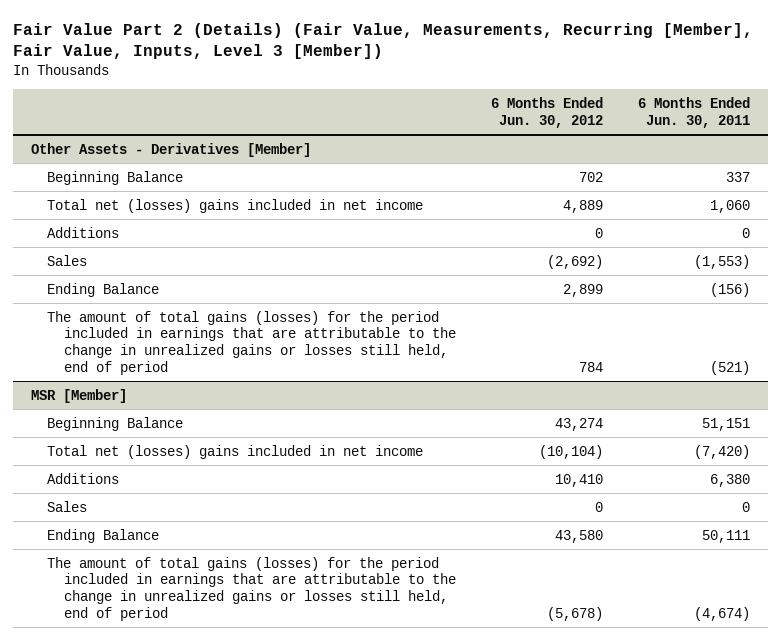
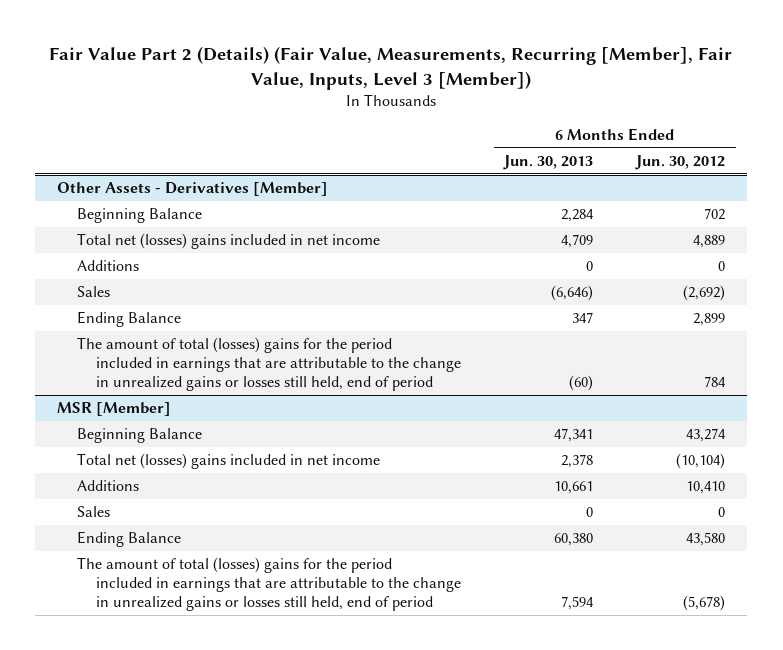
[638,96,751,128] 6 Months Ended Jun. 30, 2011 -> none
none -> [503,155,594,171] Jun. 30, 2013
[47,310,456,376] The amount of total gains (losses) for the period included in earnings that are attributable to the change in unrealized gains or losses still held, end of period -> [76,337,462,392] The amount of total (losses) gains for the period included in earnings that are attributable to the change in unrealized gains or losses still held, end of period
[47,556,456,622] The amount of total gains (losses) for the period included in earnings that are attributable to the change in unrealized gains or losses still held, end of period -> [76,557,462,612] The amount of total (losses) gains for the period included in earnings that are attributable to the change in unrealized gains or losses still held, end of period

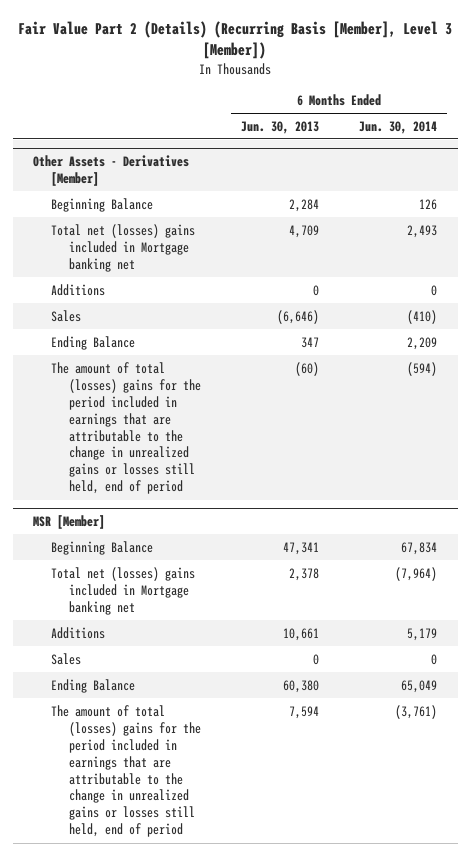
[49,46,733,90] Fair Value Part 2 (Details) (Fair Value, Measurements, Recurring [Member], Fair Value, Inputs, Level 3 [Member]) -> [18,21,453,60] Fair Value Part 2 (Details) (Recurring Basis [Member], Level 3 [Member])
[635,155,726,171] Jun. 30, 2012 -> none
none -> [359,120,438,134] Jun. 30, 2014
[76,233,380,250] Total net (losses) gains included in net income -> [51,223,196,272] Total net (losses) gains included in Mortgage banking net
[76,453,380,470] Total net (losses) gains included in net income -> [51,566,196,615] Total net (losses) gains included in Mortgage banking net

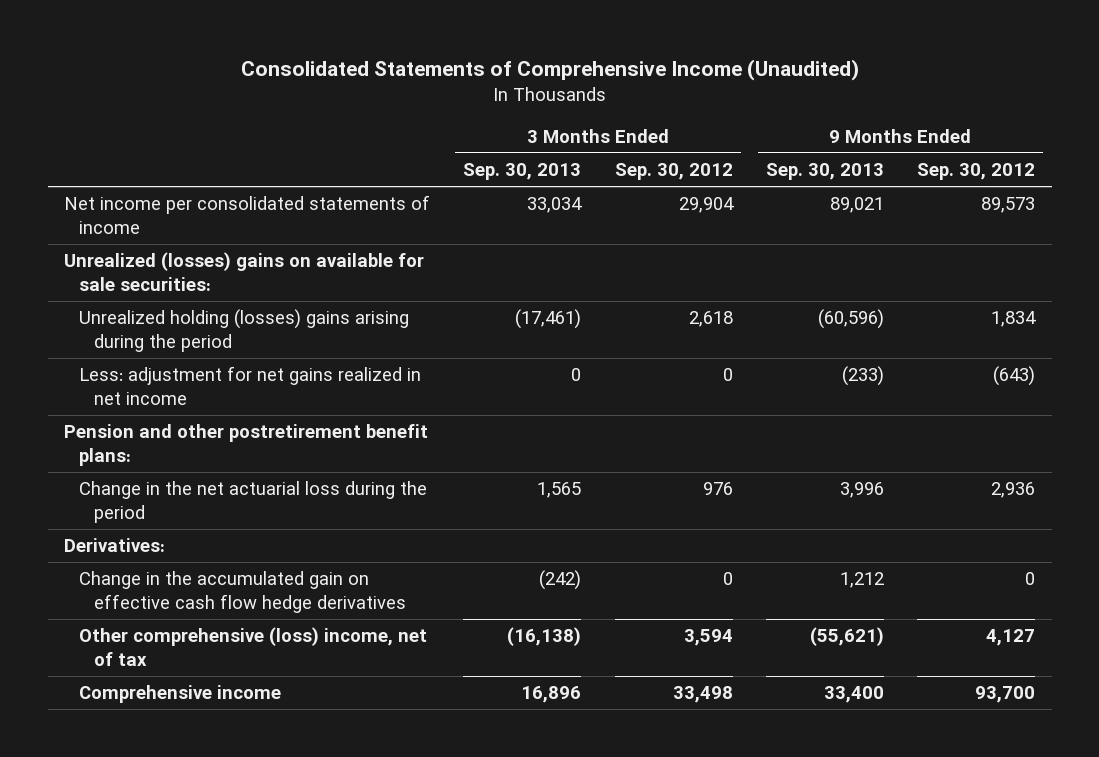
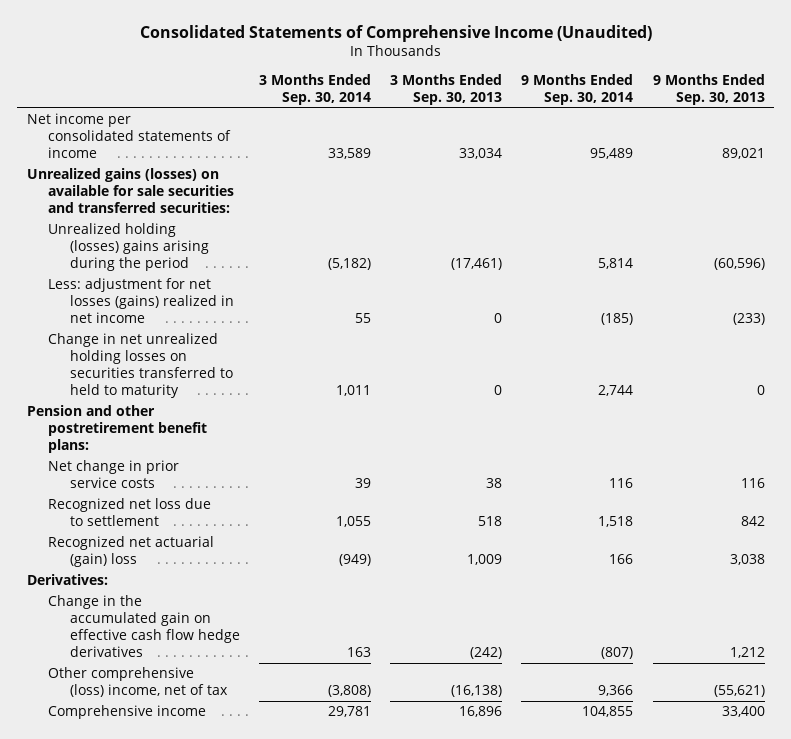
[614,162,733,180] Sep. 30, 2012 -> none
[916,162,1035,180] Sep. 30, 2012 -> none
none -> [258,74,371,106] 3 Months Ended Sep. 30, 2014
none -> [521,74,634,106] 9 Months Ended Sep. 30, 2014
[64,252,425,291] Unrealized (losses) gains on available for sale securities: -> [26,168,235,214] Unrealized gains (losses) on available for sale securities and transferred securities:
[79,366,422,405] Less: adjustment for net gains realized in net income -> [48,278,234,324] Less: adjustment for net losses (gains) realized in net income
none -> [48,333,233,399] Change in net unrealized holding losses on securities transferred to held to maturity
none -> [48,460,180,489] Net change in prior service costs
none -> [48,498,212,527] Recognized net loss due to settlement
[79,481,428,523] Change in the net actuarial loss during the period -> [48,536,215,568] Recognized net actuarial (gain) loss
[537,482,582,499] 1,565 -> [467,554,503,566] 1,009
[839,482,884,499] 3,996 -> [729,554,765,566] 3,038

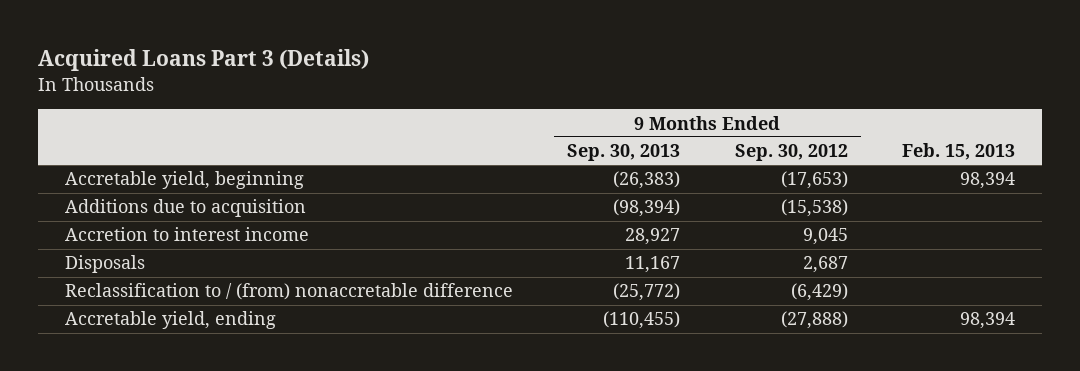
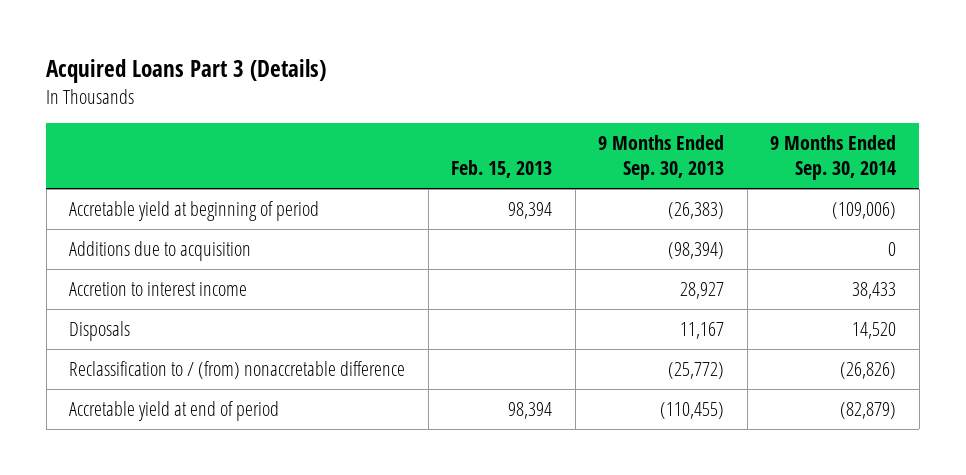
[734,144,848,162] Sep. 30, 2012 -> none
none -> [770,135,897,181] 9 Months Ended Sep. 30, 2014
[65,171,305,190] Accretable yield, beginning -> [69,200,320,221] Accretable yield at beginning of period
[65,311,277,330] Accretable yield, ending -> [69,400,280,421] Accretable yield at end of period

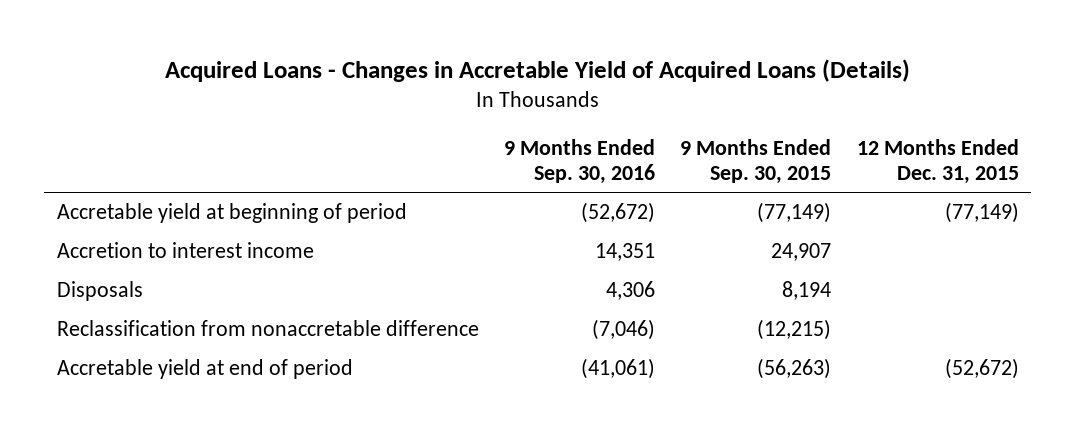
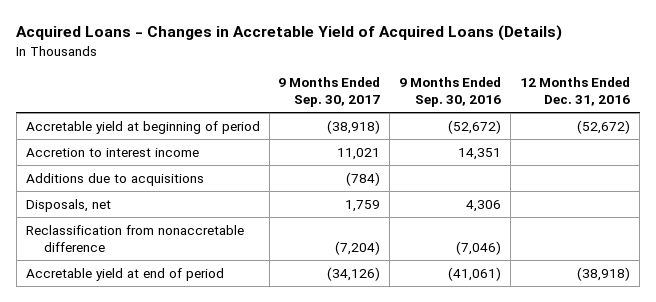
[680,138,832,185] 9 Months Ended Sep. 30, 2015 -> none
[856,138,1019,185] 12 Months Ended Dec. 31, 2015 -> none
none -> [278,77,381,108] 9 Months Ended Sep. 30, 2017
none -> [520,77,631,107] 12 Months Ended Dec. 31, 2016
none -> [25,172,204,186] Additions due to acquisitions
[56,281,143,302] Disposals -> [25,198,111,212] Disposals, net

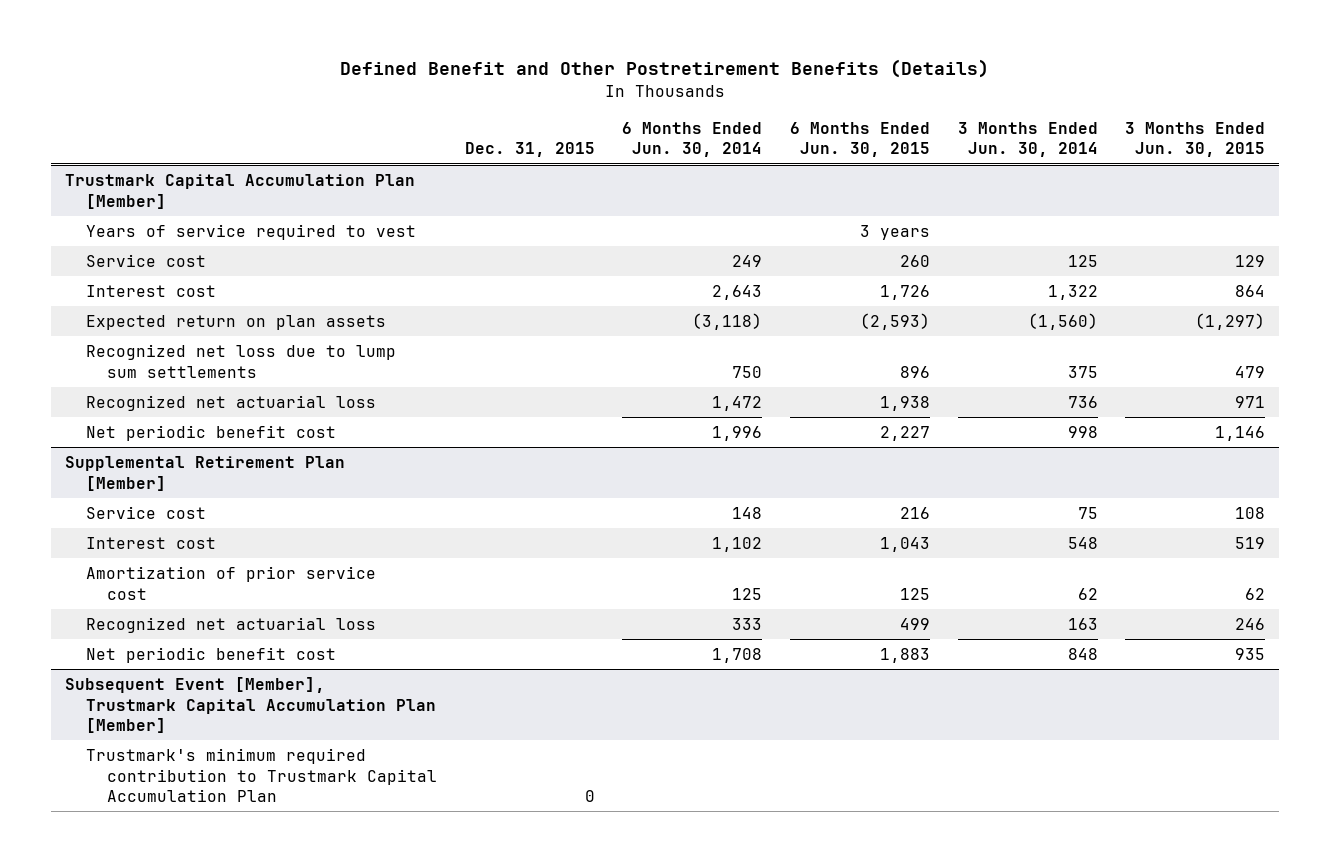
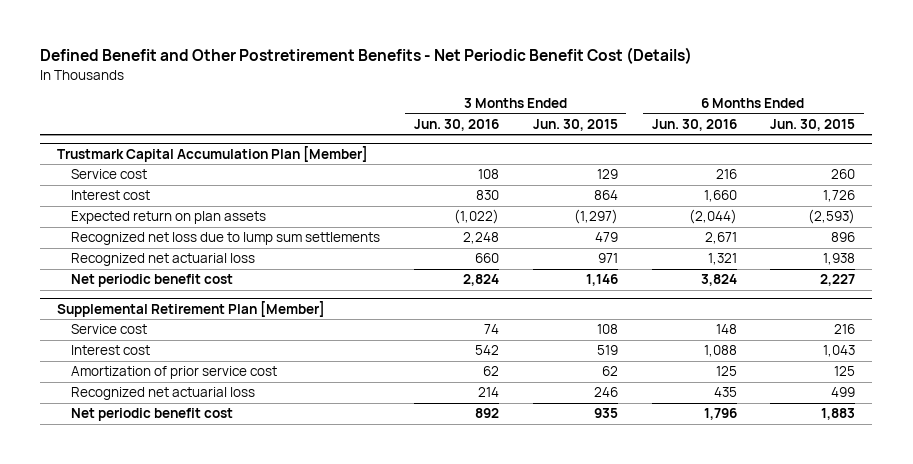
[340,59,990,79] Defined Benefit and Other Postretirement Benefits (Details) -> [40,47,693,65] Defined Benefit and Other Postretirement Benefits - Net Periodic Benefit Cost (Details)
[464,142,595,158] Dec. 31, 2015 -> none
[622,121,763,158] 6 Months Ended Jun. 30, 2014 -> none
[957,121,1098,158] 3 Months Ended Jun. 30, 2014 -> none
none -> [413,118,499,131] Jun. 30, 2016
none -> [651,118,737,131] Jun. 30, 2016
[85,224,416,241] Years of service required to vest -> none
[64,677,436,734] Subsequent Event [Member], Trustmark Capital Accumulation Plan [Member] -> none
[85,748,438,803] Trustmark's minimum required contribution to Trustmark Capital Accumulation Plan -> none

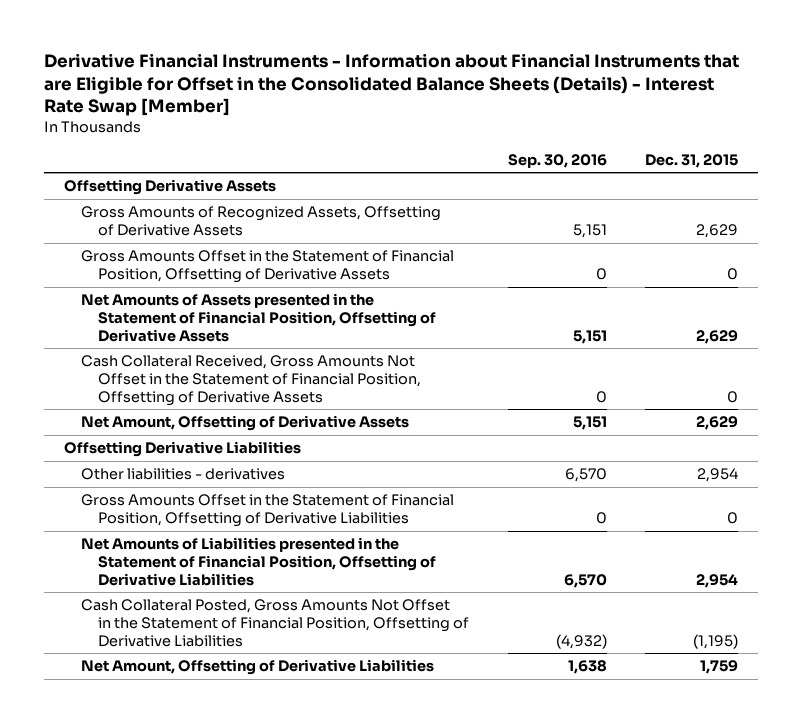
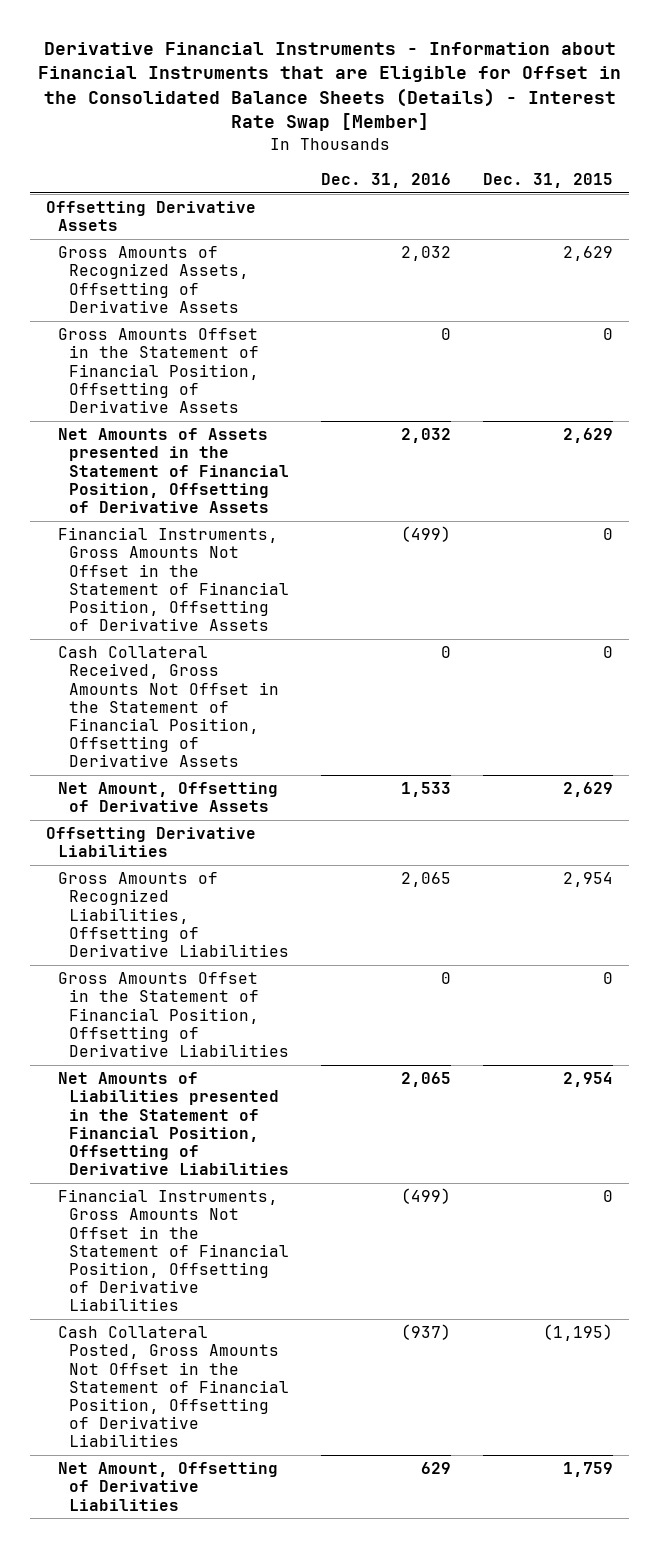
[507,153,607,168] Sep. 30, 2016 -> none
none -> [320,172,451,188] Dec. 31, 2016
none -> [57,527,289,632] Financial Instruments, Gross Amounts Not Offset in the Statement of Financial Position, Offsetting of Derivative Assets
[80,468,285,481] Other liabilities - derivatives -> [57,872,289,958] Gross Amounts of Recognized Liabilities, Offsetting of Derivative Liabilities
none -> [57,1189,289,1312] Financial Instruments, Gross Amounts Not Offset in the Statement of Financial Position, Offsetting of Derivative Liabilities

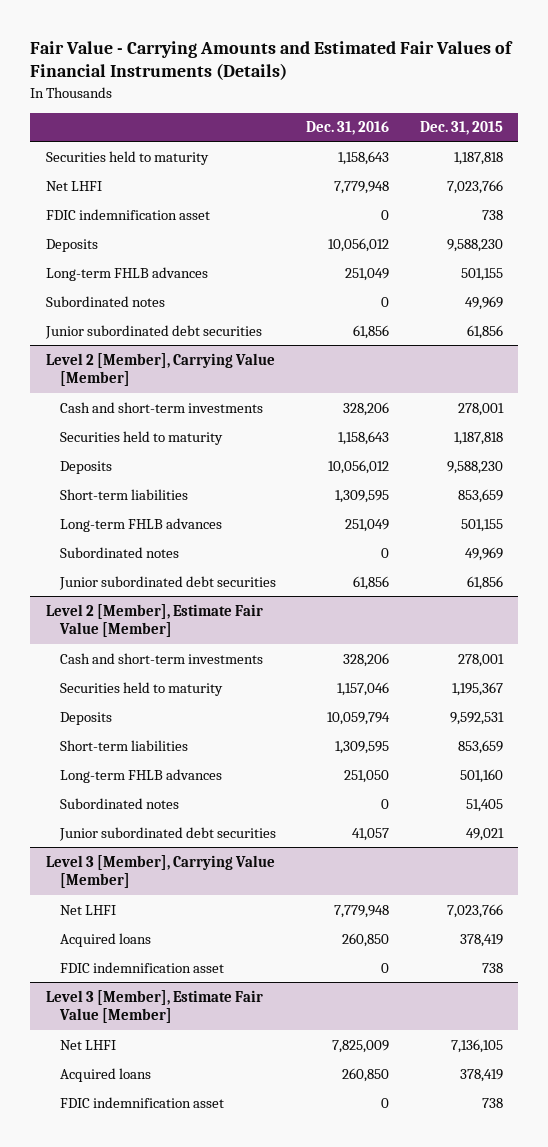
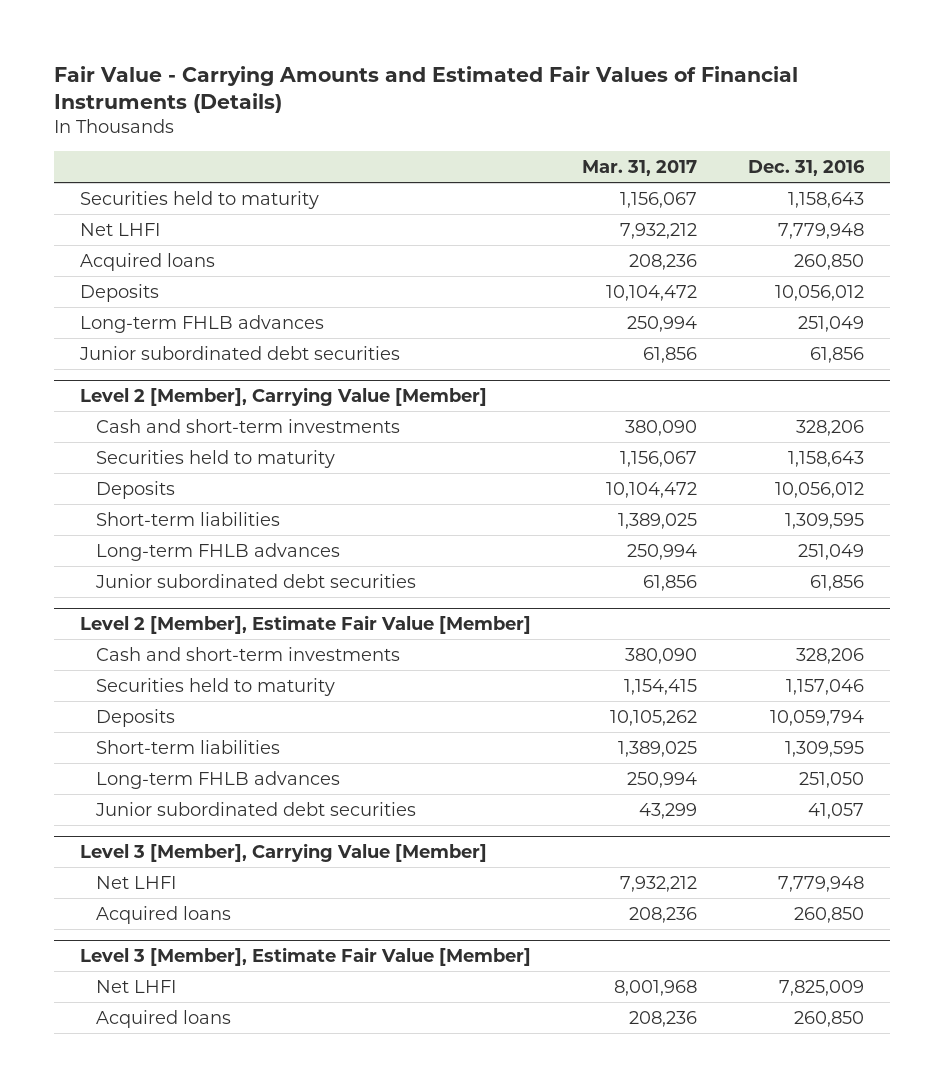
[419,121,503,136] Dec. 31, 2015 -> none
none -> [582,159,698,176] Mar. 31, 2017
[45,208,210,220] FDIC indemnification asset -> none
none -> [79,252,215,271] Acquired loans
[45,295,165,307] Subordinated notes -> none
[59,546,179,558] Subordinated notes -> none
[59,797,179,809] Subordinated notes -> none
[59,961,224,973] FDIC indemnification asset -> none
[59,1096,224,1108] FDIC indemnification asset -> none

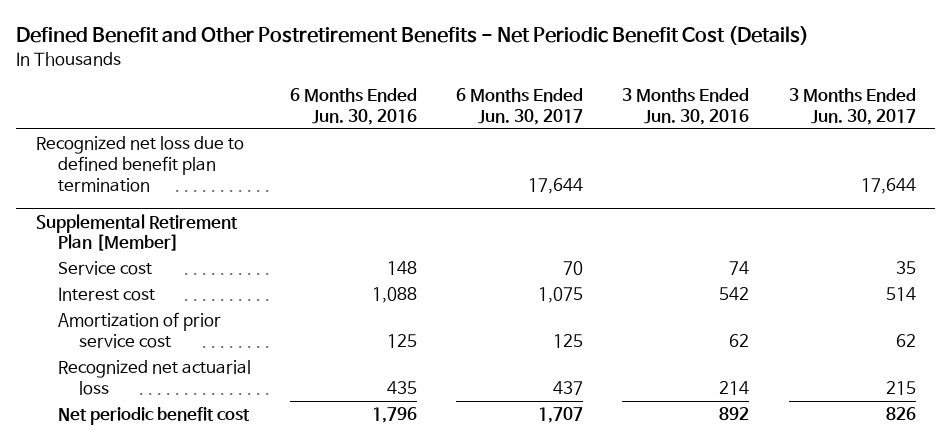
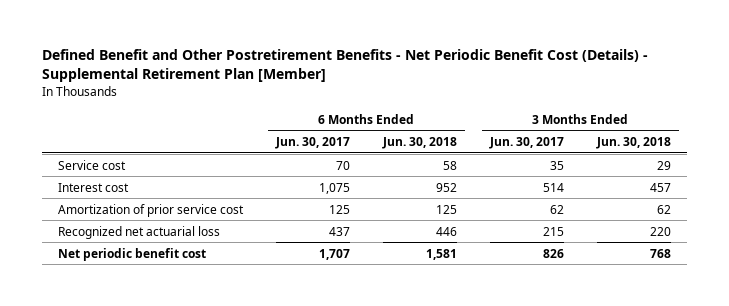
[16,26,810,46] Defined Benefit and Other Postretirement Benefits - Net Periodic Benefit Cost (Details) -> [41,49,648,83] Defined Benefit and Other Postretirement Benefits - Net Periodic Benefit Cost (Details) - Supplemental Retirement Plan [Member]
[289,87,417,125] 6 Months Ended Jun. 30, 2016 -> none
[622,87,750,125] 3 Months Ended Jun. 30, 2016 -> none
none -> [381,137,457,150] Jun. 30, 2018
none -> [595,137,671,150] Jun. 30, 2018
[35,136,244,192] Recognized net loss due to defined benefit plan termination -> none
[35,213,238,252] Supplemental Retirement Plan [Member] -> none

